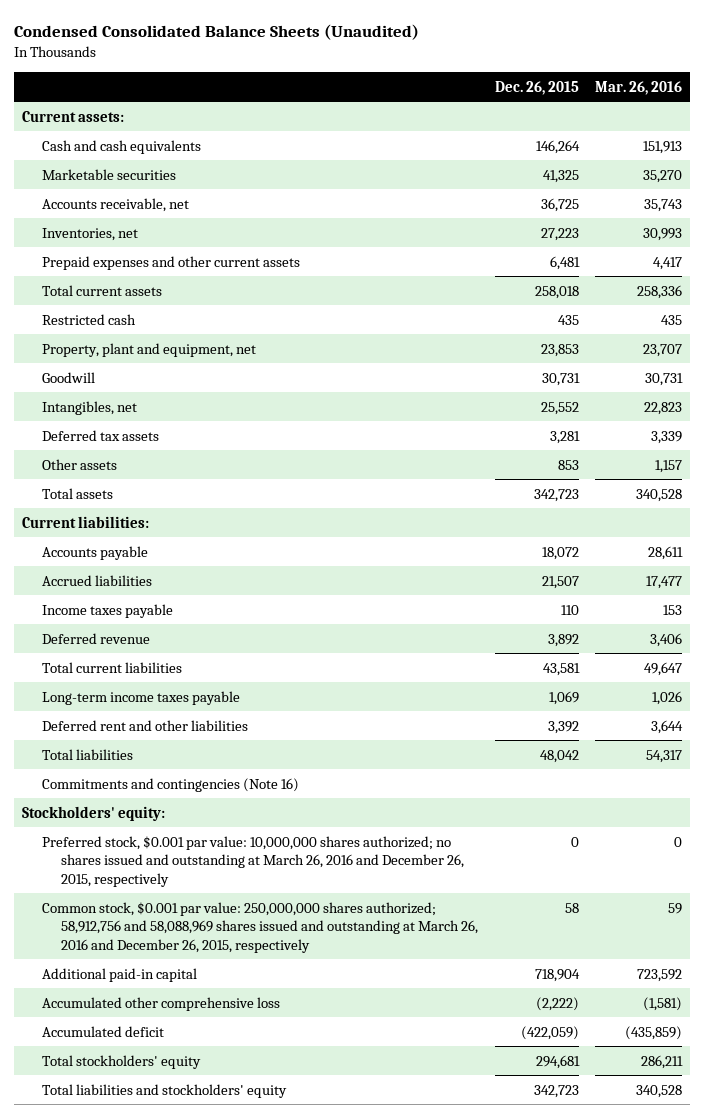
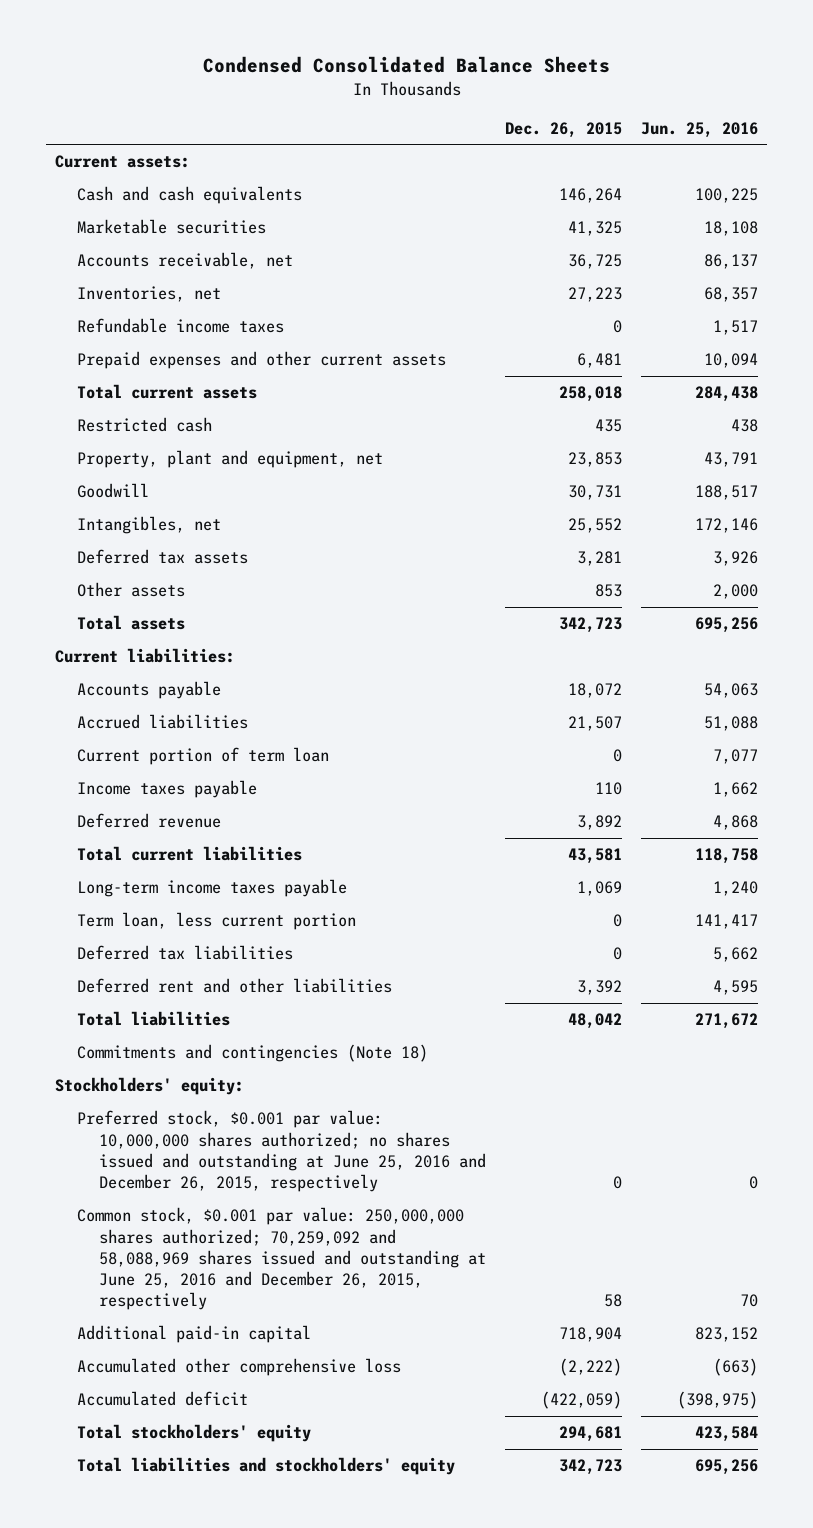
[13,24,419,41] Condensed Consolidated Balance Sheets (Unaudited) -> [202,56,610,74] Condensed Consolidated Balance Sheets
[594,80,682,95] Mar. 26, 2016 -> none
none -> [640,121,758,138] Jun. 25, 2016
none -> [77,318,285,334] Refundable income taxes
none -> [77,747,330,766] Current portion of term loan
none -> [77,912,357,931] Term loan, less current portion
none -> [77,945,294,961] Deferred tax liabilities
[41,777,299,792] Commitments and contingencies (Note 16) -> [77,1044,429,1063] Commitments and contingencies (Note 18)
[41,835,465,887] Preferred stock, $0.001 par value: 10,000,000 shares authorized; no shares issued and outstanding at March 26, 2016 and December 26, 2015, respectively -> [77,1110,487,1193] Preferred stock, $0.001 par value: 10,000,000 shares authorized; no shares issued and outstanding at June 25, 2016 and December 26, 2015, respectively
[41,901,479,953] Common stock, $0.001 par value: 250,000,000 shares authorized; 58,912,756 and 58,088,969 shares issued and outstanding at March 26, 2016 and December 26, 2015, respectively -> [77,1207,487,1311] Common stock, $0.001 par value: 250,000,000 shares authorized; 70,259,092 and 58,088,969 shares issued and outstanding at June 25, 2016 and December 26, 2015, respectively

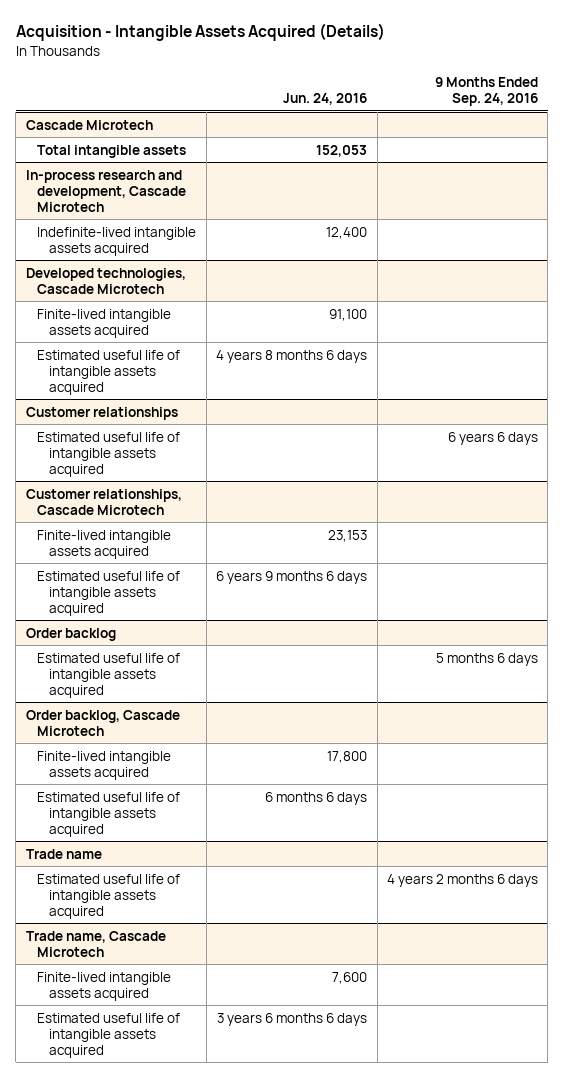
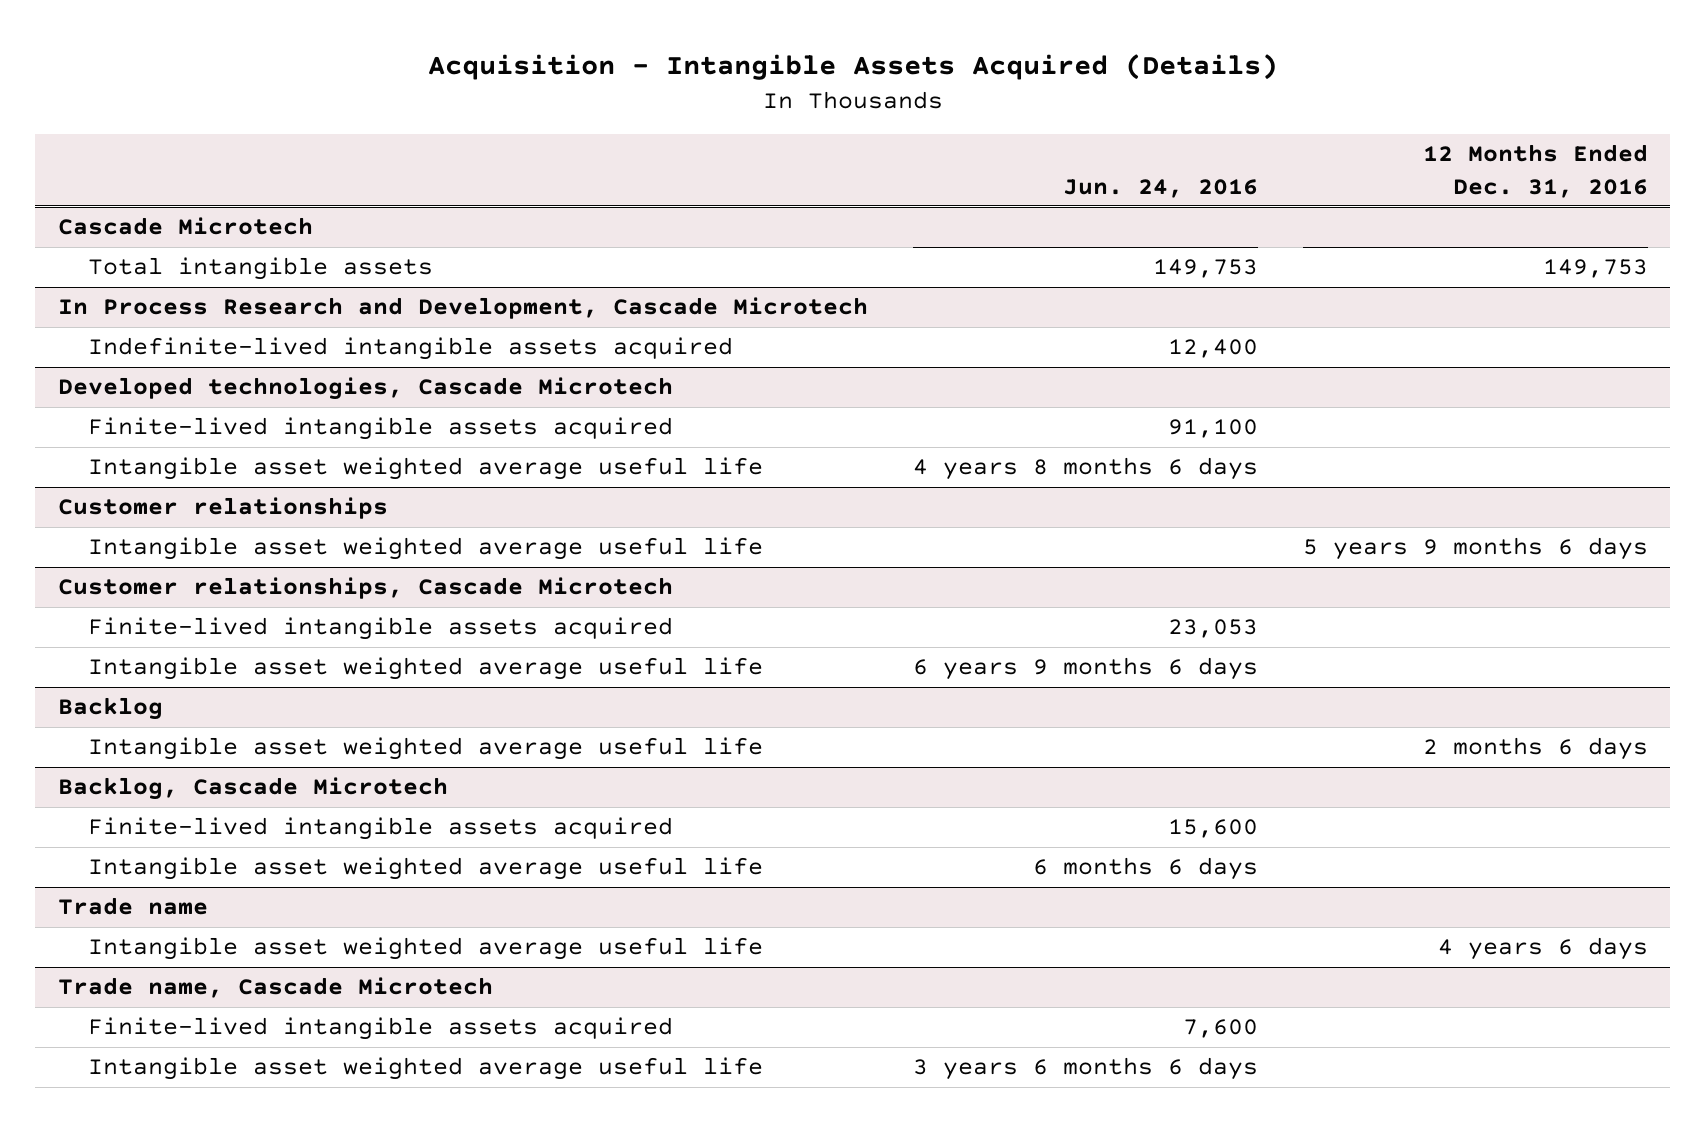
[434,77,538,107] 9 Months Ended Sep. 24, 2016 -> none
none -> [1422,143,1648,198] 12 Months Ended Dec. 31, 2016
[316,144,368,157] 152,053 -> [1152,259,1258,279] 149,753
[25,169,187,212] In-process research and development, Cascade Microtech -> [57,297,868,320] In Process Research and Development, Cascade Microtech
[37,349,181,395] Estimated useful life of intangible assets acquired -> [87,457,763,481] Intangible asset weighted average useful life
[37,431,181,477] Estimated useful life of intangible assets acquired -> [87,537,763,561] Intangible asset weighted average useful life
[328,529,368,542] 23,153 -> [1167,619,1258,639] 23,053
[37,570,181,616] Estimated useful life of intangible assets acquired -> [87,657,763,681] Intangible asset weighted average useful life
[25,627,116,641] Order backlog -> [57,697,163,721] Backlog
[37,652,181,698] Estimated useful life of intangible assets acquired -> [87,737,763,761] Intangible asset weighted average useful life
[25,709,180,736] Order backlog, Cascade Microtech -> [57,777,448,801] Backlog, Cascade Microtech
[327,750,368,763] 17,800 -> [1167,819,1258,839] 15,600
[37,791,181,837] Estimated useful life of intangible assets acquired -> [87,857,763,881] Intangible asset weighted average useful life
[37,873,181,919] Estimated useful life of intangible assets acquired -> [87,937,763,961] Intangible asset weighted average useful life
[37,1012,181,1058] Estimated useful life of intangible assets acquired -> [87,1057,763,1081] Intangible asset weighted average useful life

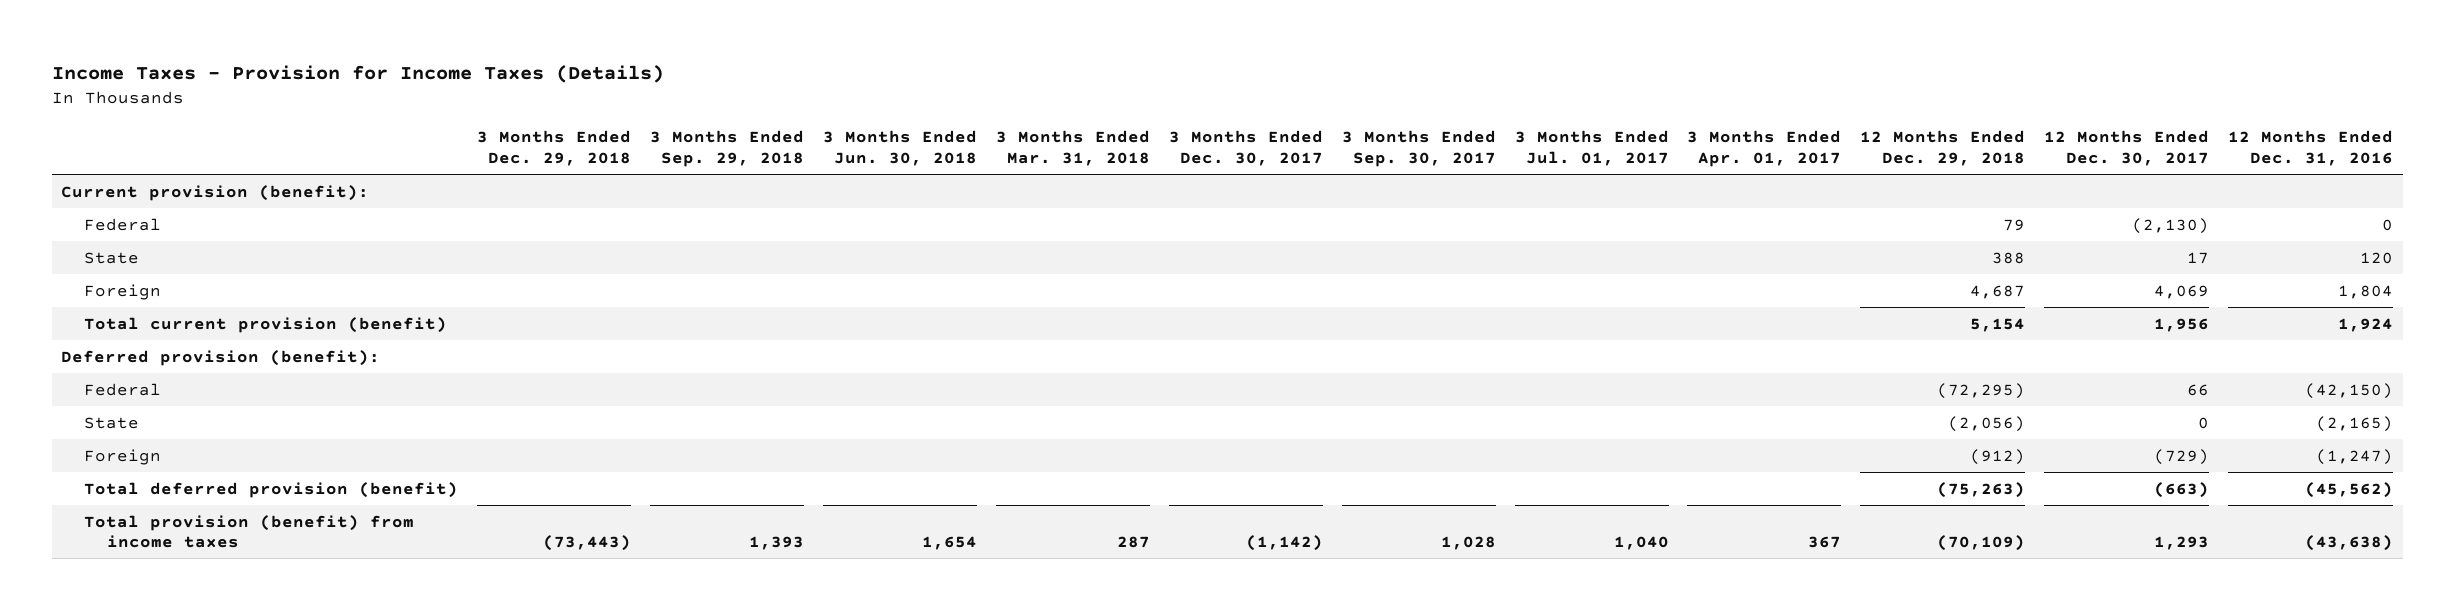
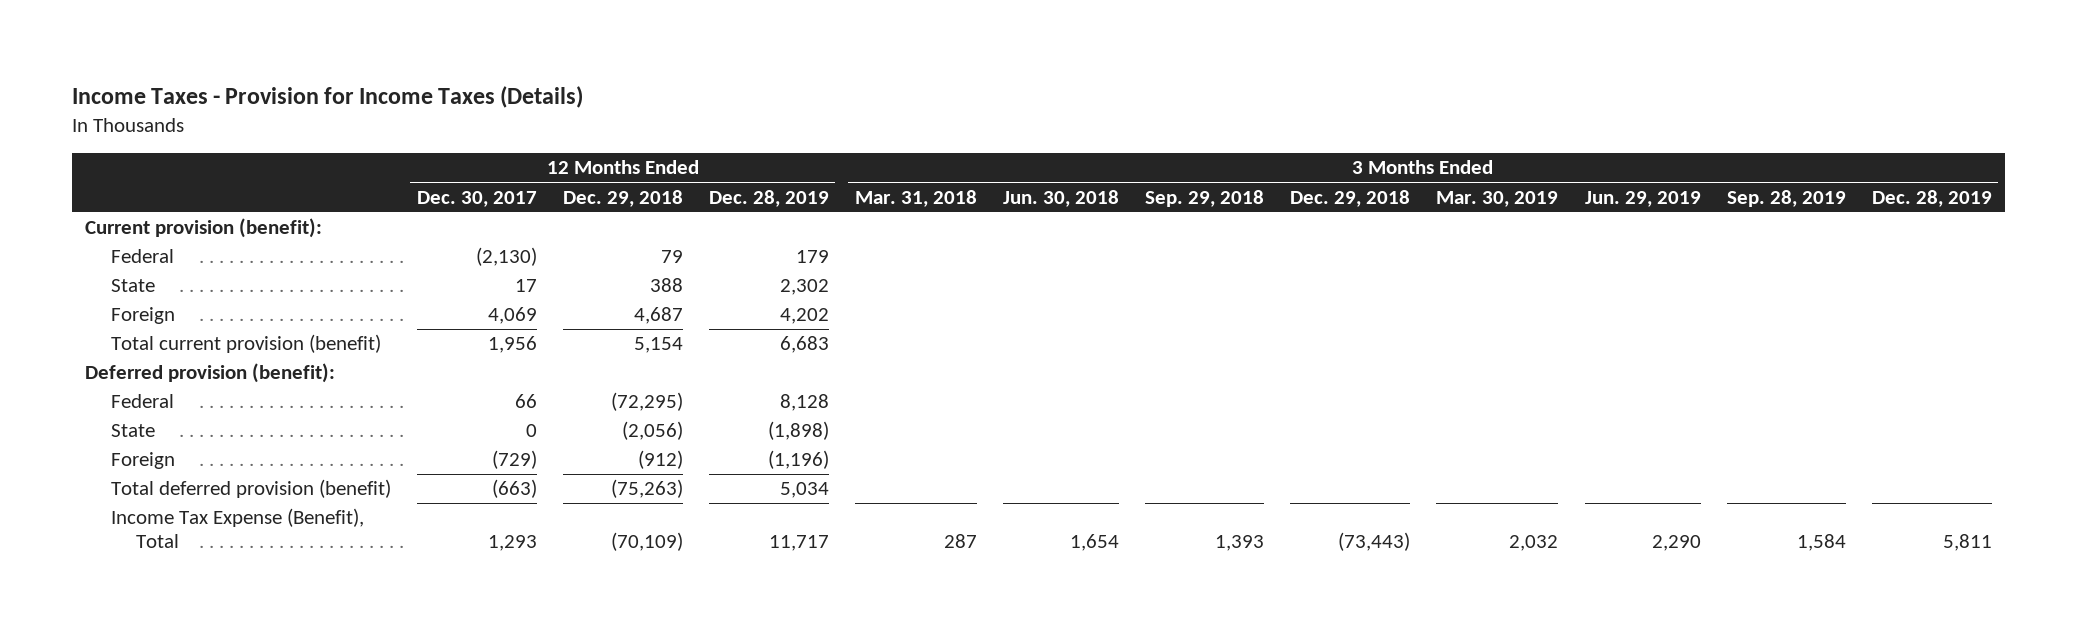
[1168,130,1323,166] 3 Months Ended Dec. 30, 2017 -> none
[1341,130,1496,167] 3 Months Ended Sep. 30, 2017 -> none
[1514,130,1669,166] 3 Months Ended Jul. 01, 2017 -> none
[1687,130,1842,167] 3 Months Ended Apr. 01, 2017 -> none
[2228,130,2394,166] 12 Months Ended Dec. 31, 2016 -> none
none -> [708,189,829,207] Dec. 28, 2019
none -> [1436,190,1559,207] Mar. 30, 2019
none -> [1584,190,1701,207] Jun. 29, 2019
none -> [1726,189,1846,207] Sep. 28, 2019
none -> [1871,189,1992,207] Dec. 28, 2019
[83,514,414,549] Total provision (benefit) from income taxes -> [110,508,364,549] Income Tax Expense (Benefit), Total

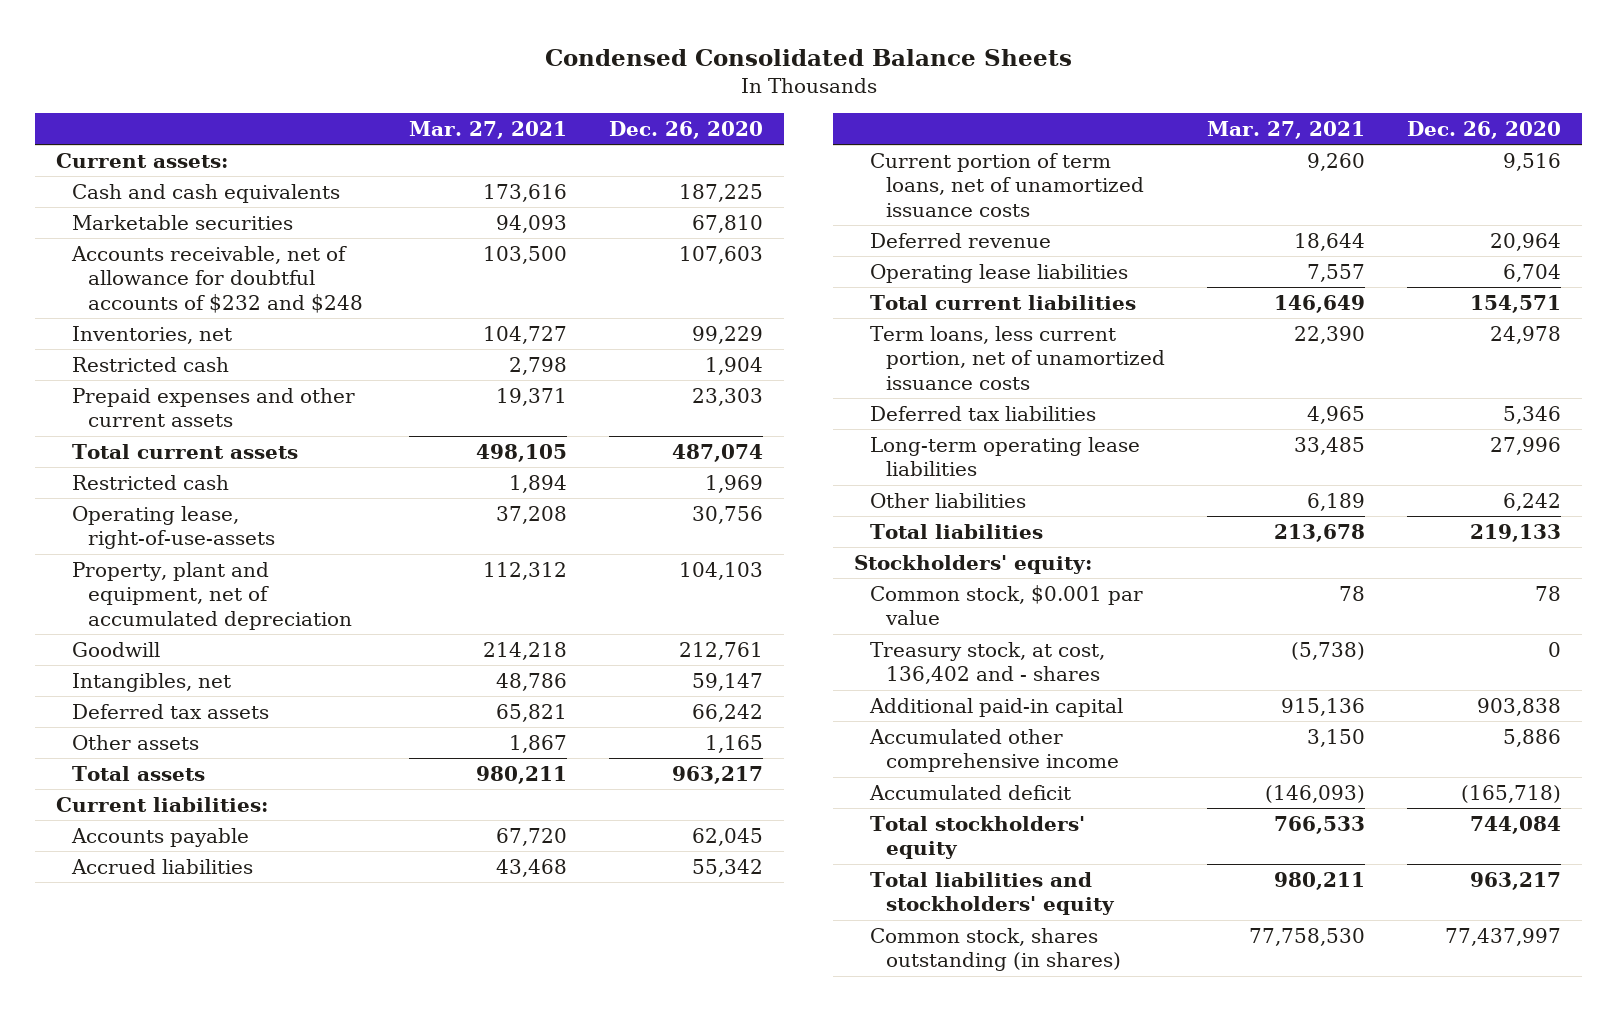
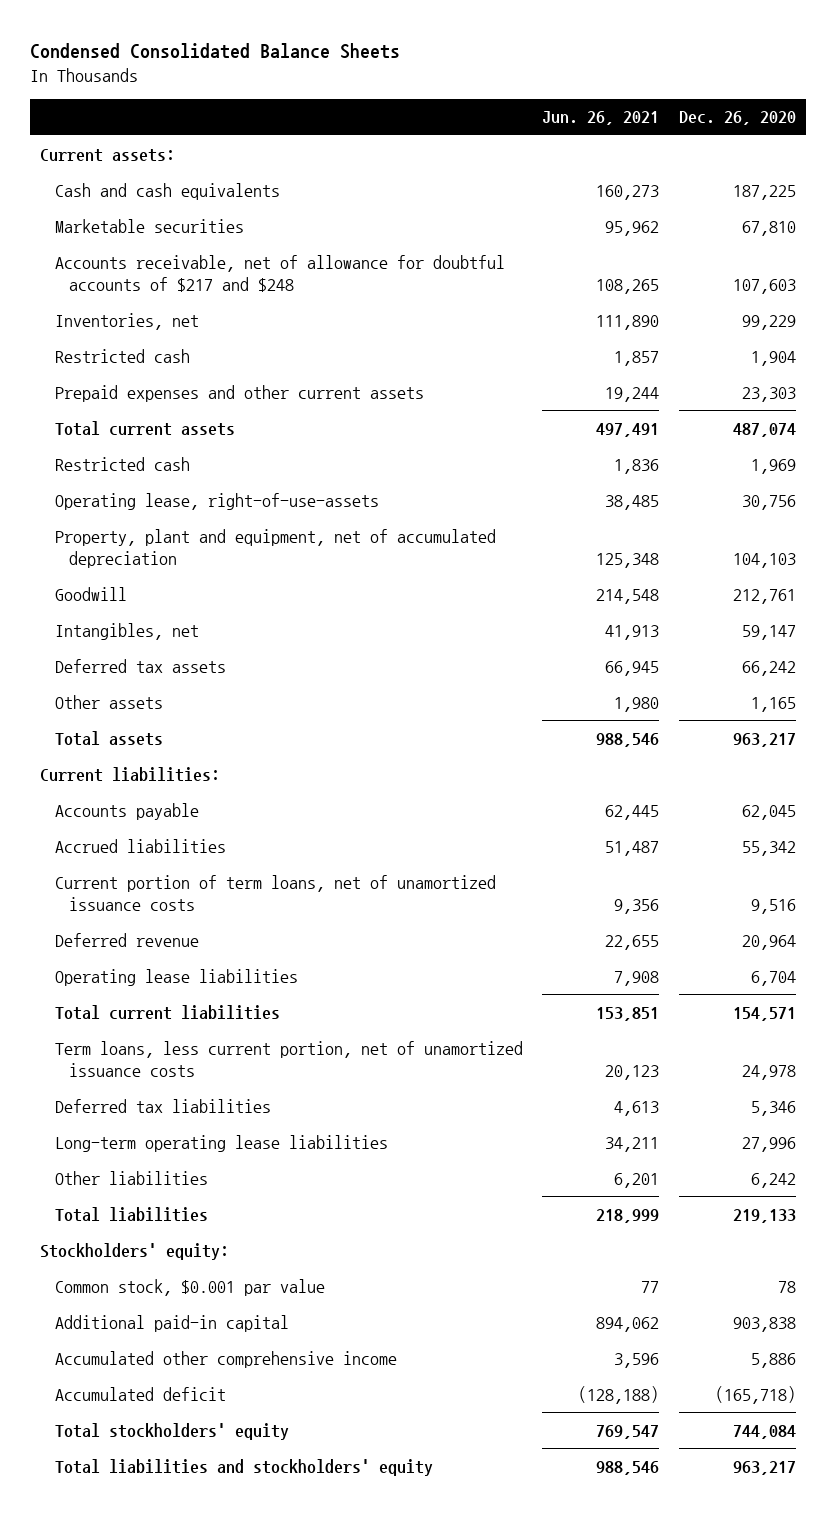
[409,120,568,139] Mar. 27, 2021 -> none
none -> [542,111,660,126] Jun. 26, 2021
[71,245,364,313] Accounts receivable, net of allowance for doubtful accounts of $232 and $248 -> [54,254,505,292] Accounts receivable, net of allowance for doubtful accounts of $217 and $248
[870,641,1106,685] Treasury stock, at cost, 136,402 and - shares -> none
[870,927,1122,972] Common stock, shares outstanding (in shares) -> none

